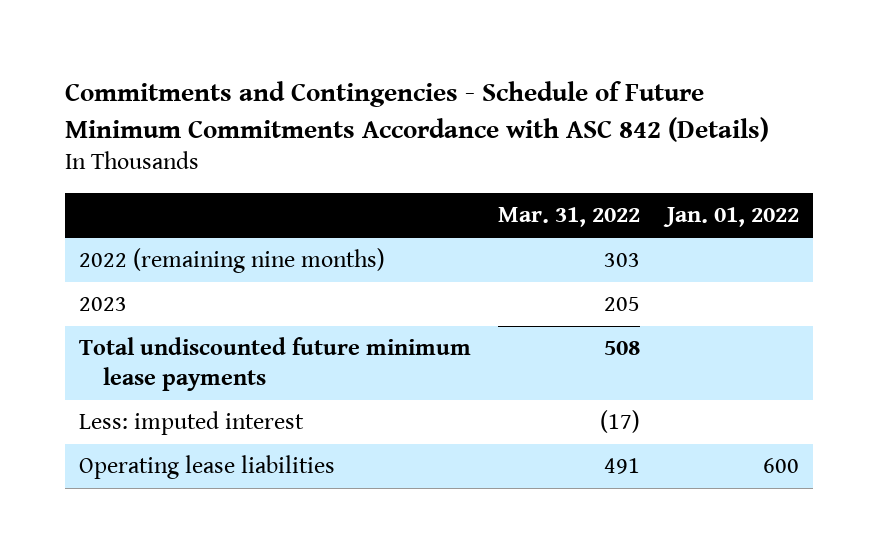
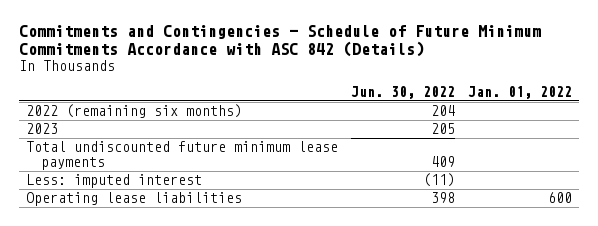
[498,207,641,228] Mar. 31, 2022 -> none
none -> [350,86,455,100] Jun. 30, 2022
[78,248,385,274] 2022 (remaining nine months) -> [25,104,242,119] 2022 (remaining six months)

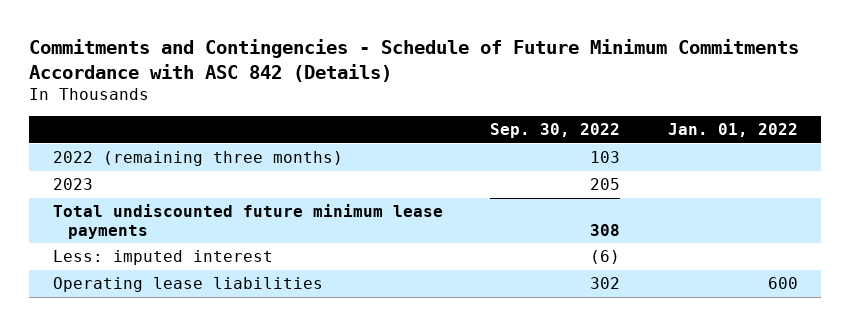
[350,86,455,100] Jun. 30, 2022 -> none
none -> [490,123,621,139] Sep. 30, 2022
[25,104,242,119] 2022 (remaining six months) -> [53,151,344,167] 2022 (remaining three months)

